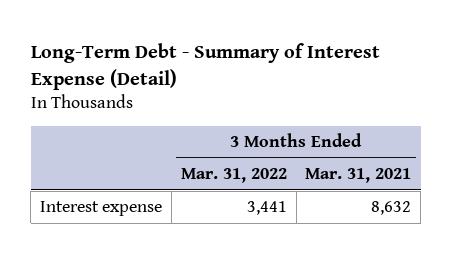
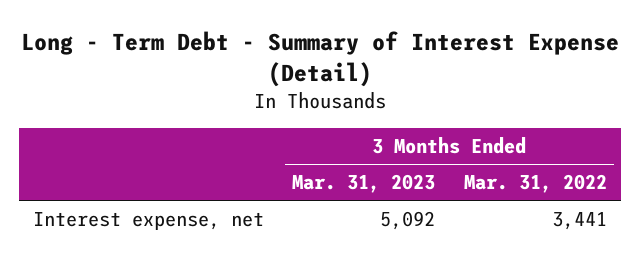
[30,42,380,90] Long-Term Debt - Summary of Interest Expense (Detail) -> [20,30,619,88] Long - Term Debt - Summary of Interest Expense (Detail)
[305,168,412,184] Mar. 31, 2021 -> none
none -> [292,174,436,194] Mar. 31, 2023
[40,201,163,217] Interest expense -> [32,211,264,230] Interest expense, net

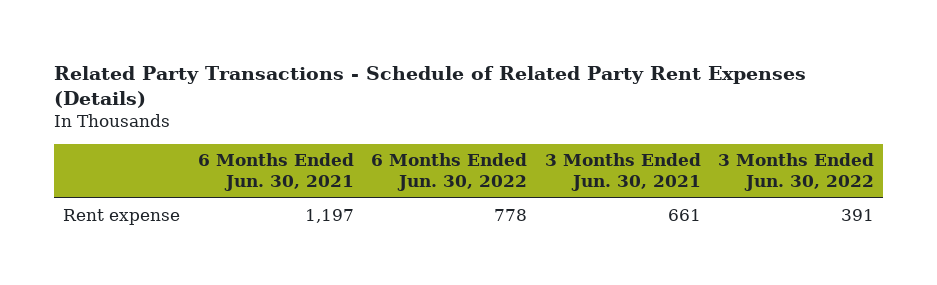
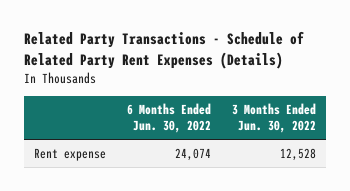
[197,153,354,191] 6 Months Ended Jun. 30, 2021 -> none
[544,153,701,191] 3 Months Ended Jun. 30, 2021 -> none
[494,208,528,221] 778 -> [175,148,212,162] 24,074
[841,208,875,221] 391 -> [279,148,316,162] 12,528

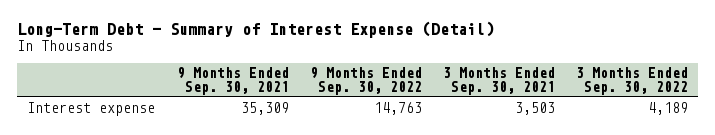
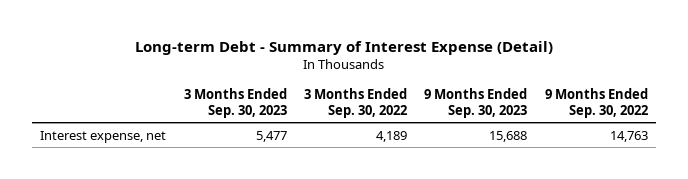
[16,21,494,39] Long-Term Debt - Summary of Interest Expense (Detail) -> [135,40,554,55] Long-term Debt - Summary of Interest Expense (Detail)
[176,66,289,96] 9 Months Ended Sep. 30, 2021 -> none
[442,66,555,96] 3 Months Ended Sep. 30, 2021 -> none
none -> [183,87,287,118] 3 Months Ended Sep. 30, 2023
none -> [424,87,528,118] 9 Months Ended Sep. 30, 2023
[27,102,156,117] Interest expense -> [40,130,167,143] Interest expense, net

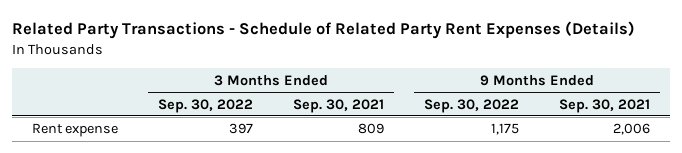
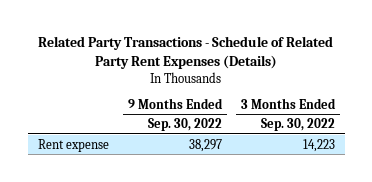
[292,98,384,113] Sep. 30, 2021 -> none
[558,98,650,113] Sep. 30, 2021 -> none
[228,123,253,135] 397 -> [302,138,335,152] 14,223
[490,123,519,136] 1,175 -> [188,138,222,152] 38,297

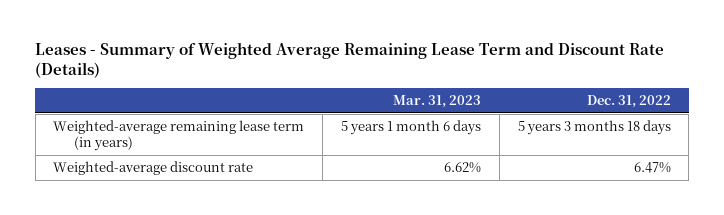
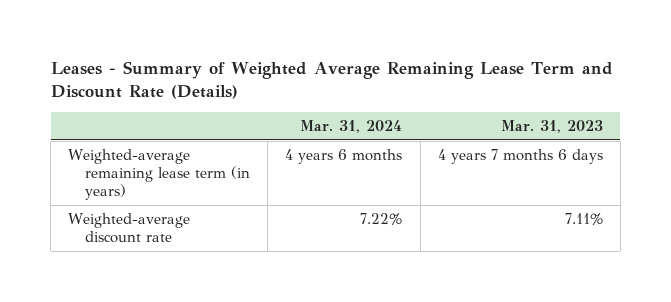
[586,95,671,109] Dec. 31, 2022 -> none
none -> [300,119,403,133] Mar. 31, 2024
[340,119,481,135] 5 years 1 month 6 days -> [437,149,603,165] 4 years 7 months 6 days
[443,161,481,173] 6.62% -> [564,213,603,226] 7.11%

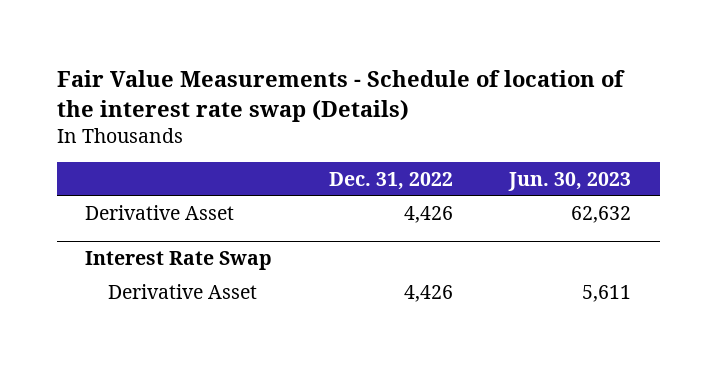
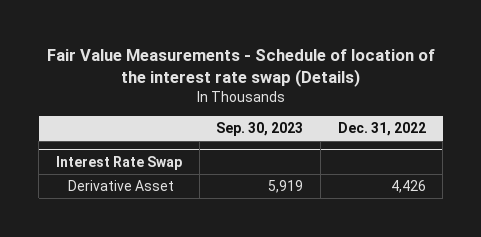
[508,171,632,191] Jun. 30, 2023 -> none
none -> [216,122,304,137] Sep. 30, 2023
[85,204,235,220] Derivative Asset -> none

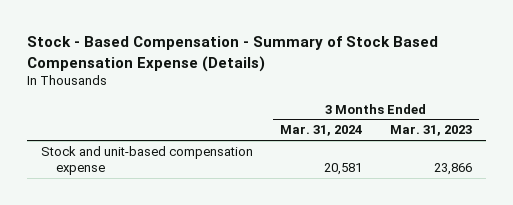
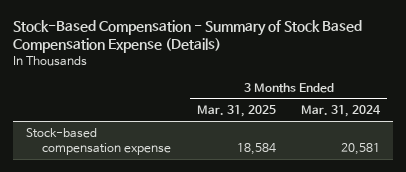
[27,36,439,72] Stock - Based Compensation - Summary of Stock Based Compensation Expense (Details) -> [12,20,362,54] Stock-Based Compensation - Summary of Stock Based Compensation Expense (Details)
[389,125,472,137] Mar. 31, 2023 -> none
none -> [196,105,276,118] Mar. 31, 2025
[40,146,253,176] Stock and unit-based compensation expense -> [25,128,171,156] Stock-based compensation expense

